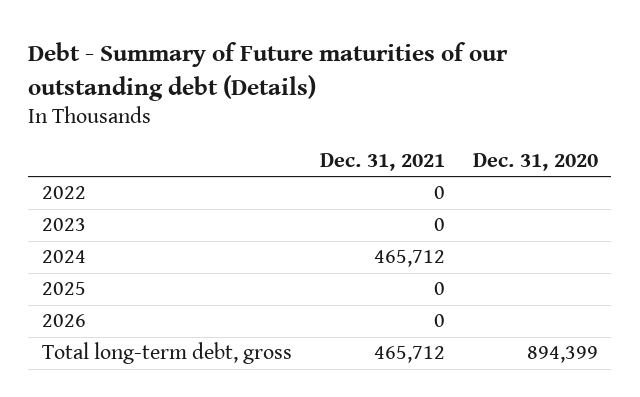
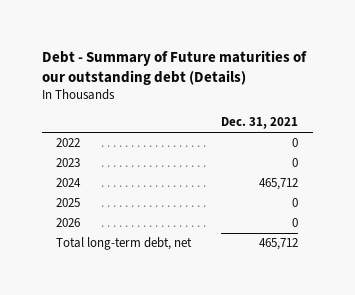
[472,153,598,172] Dec. 31, 2020 -> none
[42,342,293,365] Total long-term debt, gross -> [56,237,193,251] Total long-term debt, net

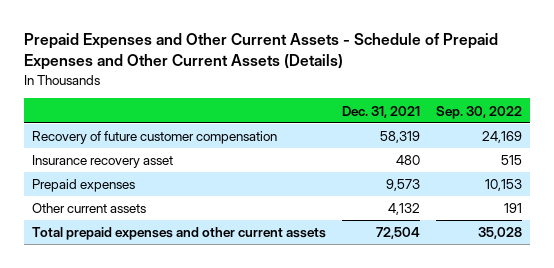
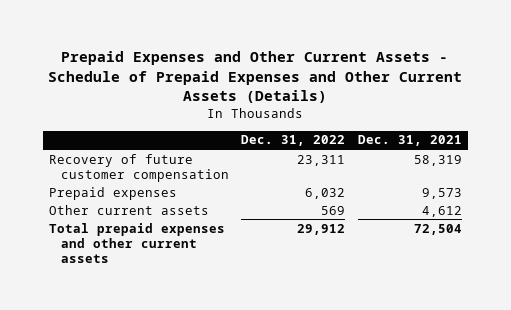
[436,105,523,119] Sep. 30, 2022 -> none
none -> [241,135,346,147] Dec. 31, 2022
[32,155,174,169] Insurance recovery asset -> none
[388,203,421,216] 4,132 -> [421,205,462,217] 4,612

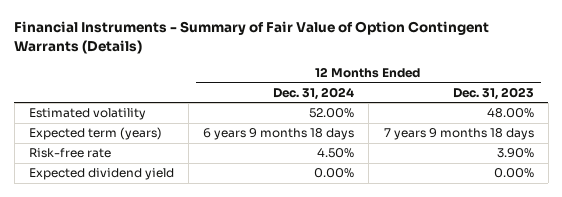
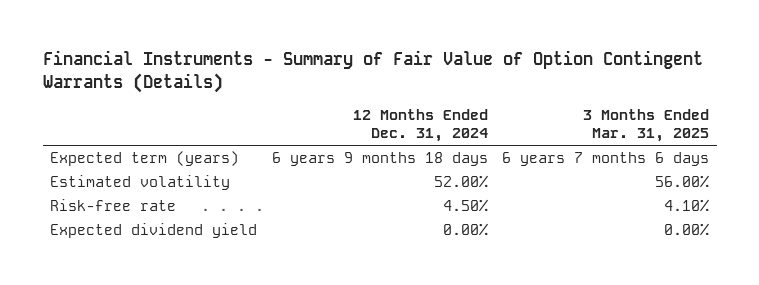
[452,86,534,100] Dec. 31, 2023 -> none
none -> [583,108,710,143] 3 Months Ended Mar. 31, 2025
[28,108,146,121] Estimated volatility -> [50,175,231,191] Estimated volatility

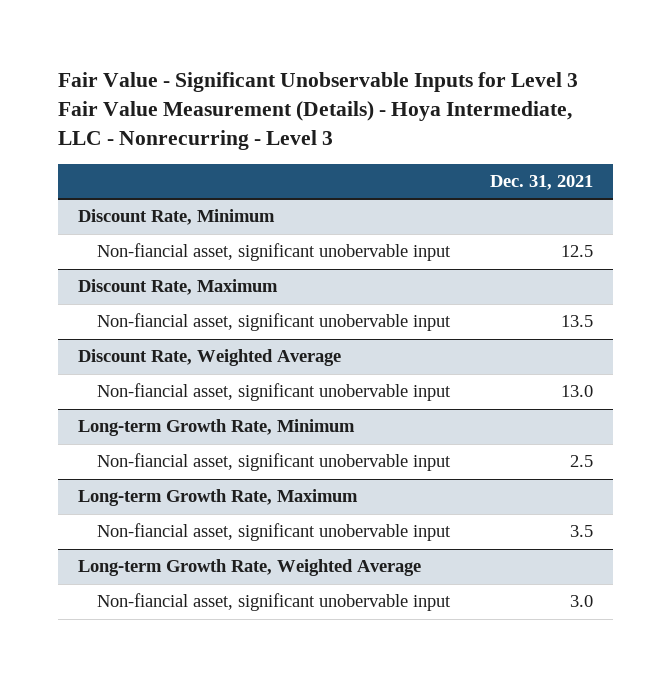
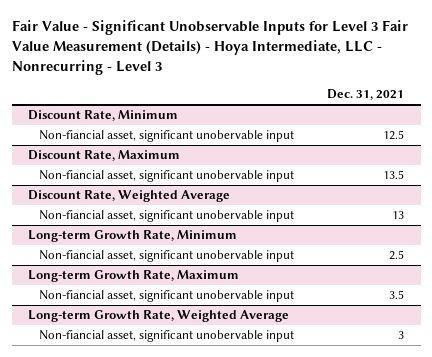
[560,385,593,398] 13.0 -> [392,211,405,220] 13
[569,595,593,608] 3.0 -> [398,331,405,340] 3

